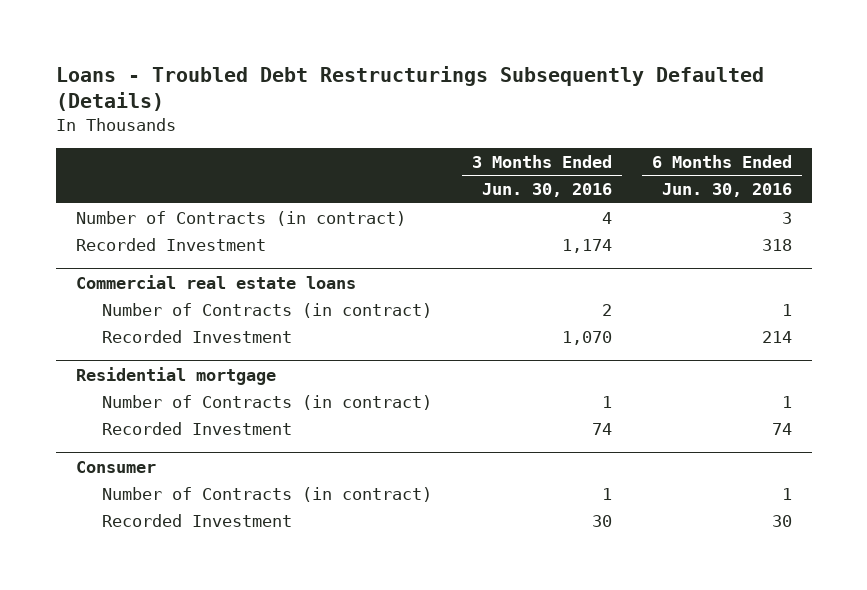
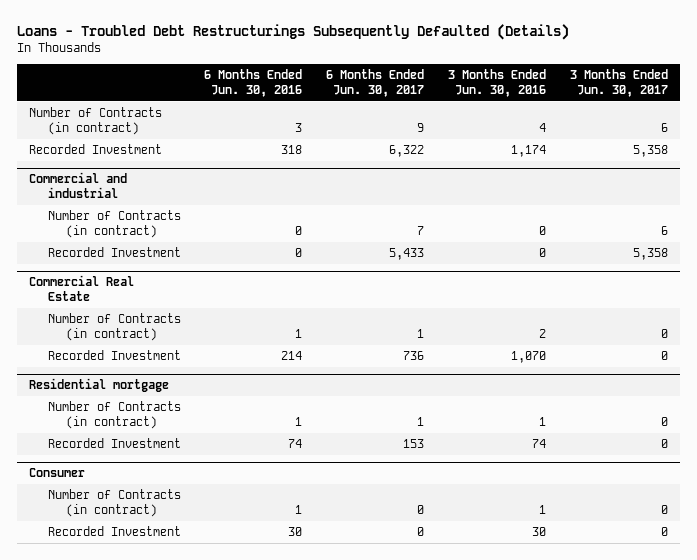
none -> [326,69,425,97] 6 Months Ended Jun. 30, 2017
none -> [569,69,668,97] 3 Months Ended Jun. 30, 2017
none -> [29,172,128,199] Commercial and industrial
none -> [47,210,181,238] Number of Contracts (in contract)
none -> [47,247,181,258] Recorded Investment
[75,274,356,289] Commercial real estate loans -> [29,275,135,302] Commercial Real Estate

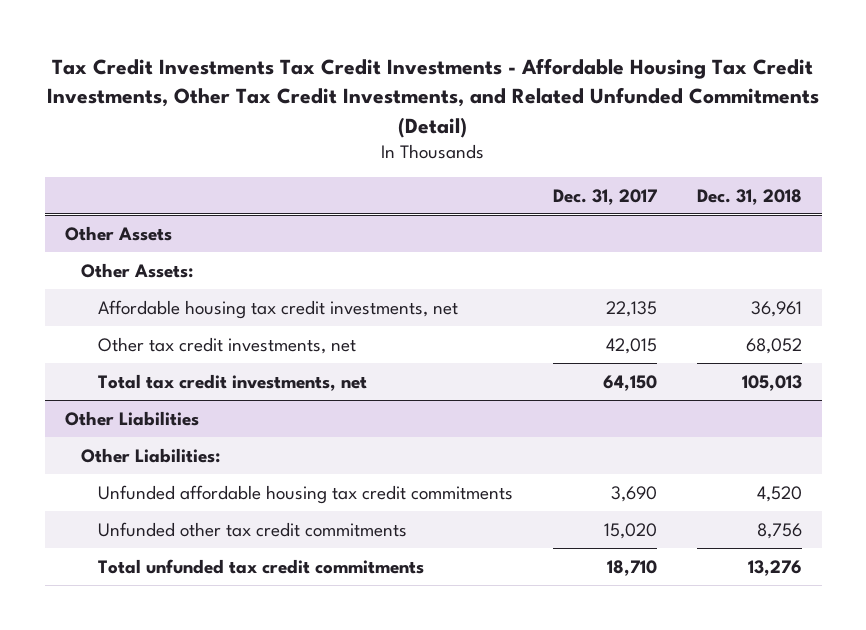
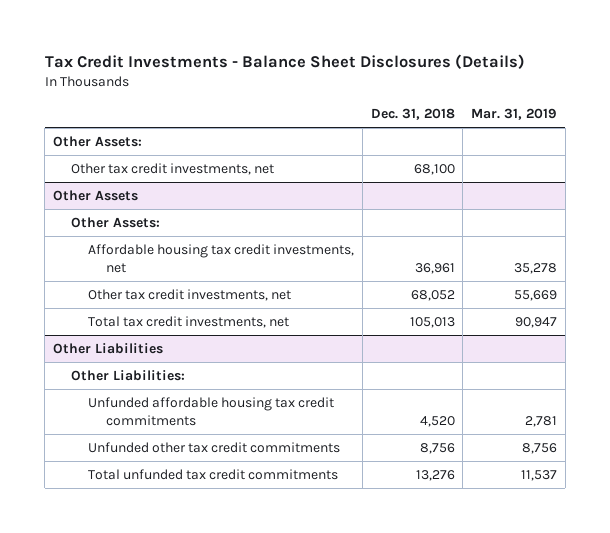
[47,58,820,138] Tax Credit Investments Tax Credit Investments - Affordable Housing Tax Credit Investments, Other Tax Credit Investments, and Related Unfunded Commitments (Detail) -> [44,54,525,70] Tax Credit Investments - Balance Sheet Disclosures (Details)
[552,188,657,205] Dec. 31, 2017 -> none
none -> [471,108,558,121] Mar. 31, 2019
none -> [53,135,143,147] Other Assets:
none -> [70,162,274,175] Other tax credit investments, net

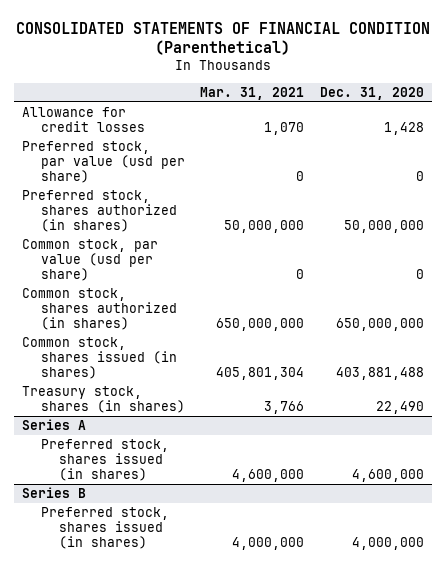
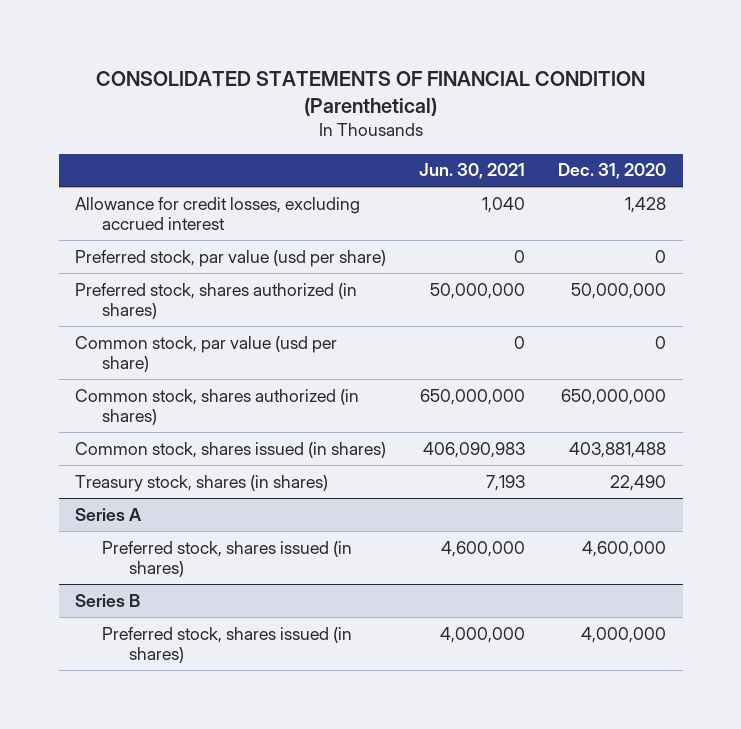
[200,87,305,101] Mar. 31, 2021 -> none
none -> [419,163,526,180] Jun. 30, 2021
[22,107,145,133] Allowance for credit losses -> [75,196,361,231] Allowance for credit losses, excluding accrued interest

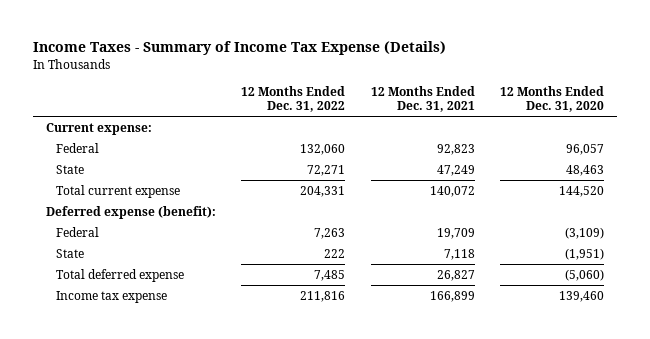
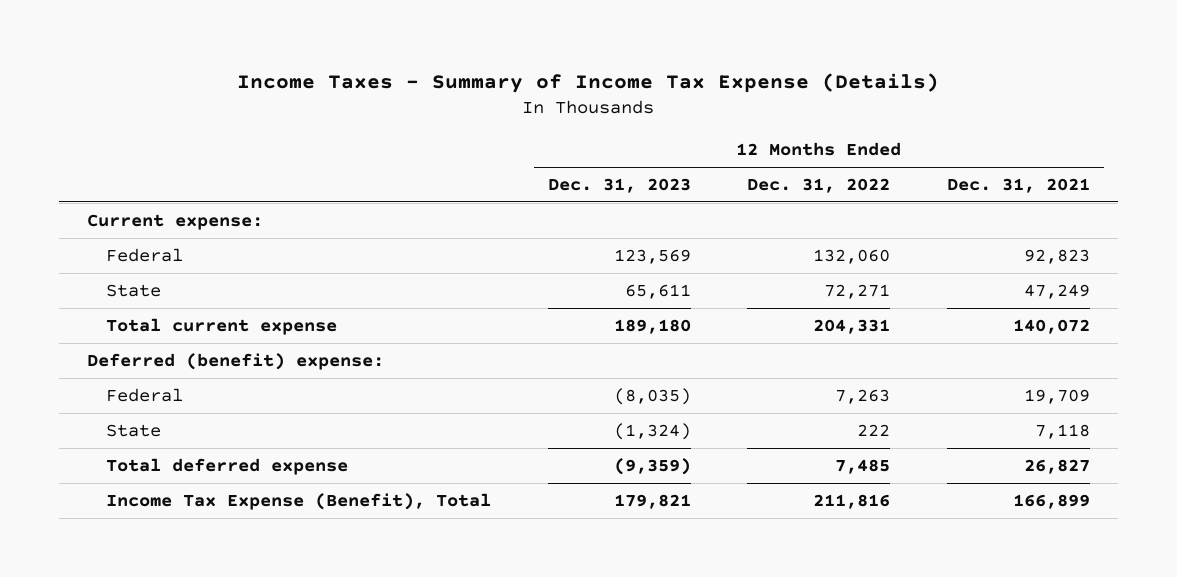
[499,86,604,113] 12 Months Ended Dec. 31, 2020 -> none
none -> [547,178,691,194] Dec. 31, 2023
[46,205,217,219] Deferred expense (benefit): -> [86,352,384,370] Deferred (benefit) expense:
[56,290,168,303] Income tax expense -> [106,492,492,510] Income Tax Expense (Benefit), Total

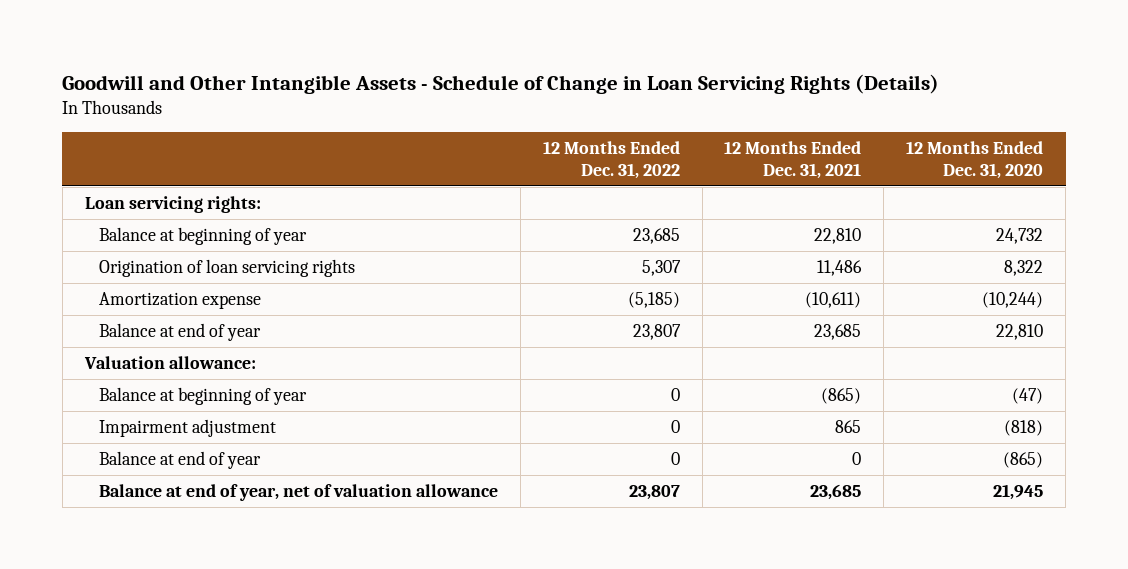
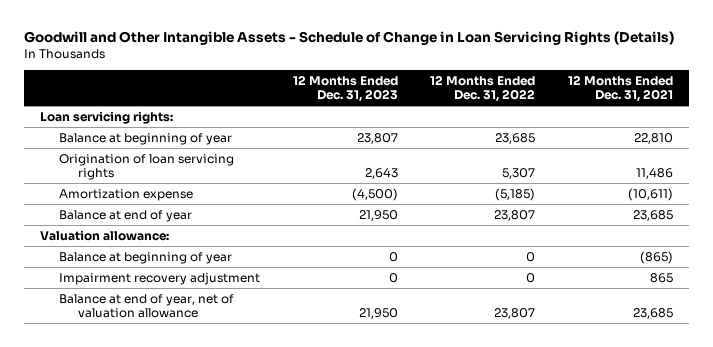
[906,141,1044,179] 12 Months Ended Dec. 31, 2020 -> none
none -> [292,74,398,102] 12 Months Ended Dec. 31, 2023
[98,450,261,469] Balance at end of year -> none
[98,418,276,437] Impairment adjustment -> [58,272,260,285] Impairment recovery adjustment

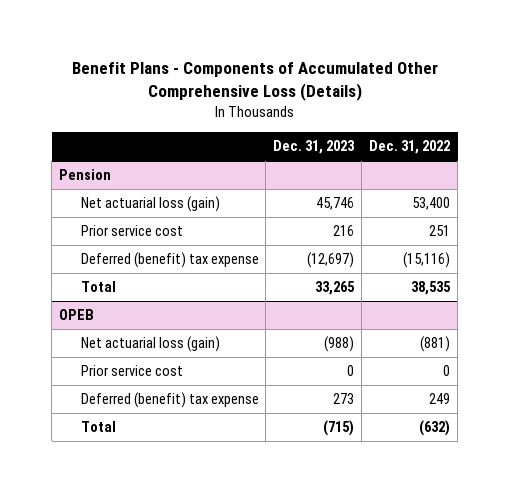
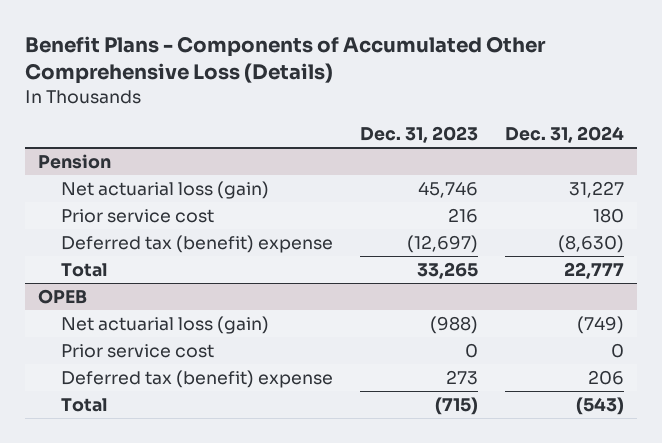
[369,140,451,155] Dec. 31, 2022 -> none
none -> [504,126,624,144] Dec. 31, 2024
[80,252,259,269] Deferred (benefit) tax expense -> [60,234,333,253] Deferred tax (benefit) expense
[80,392,259,409] Deferred (benefit) tax expense -> [60,369,333,388] Deferred tax (benefit) expense

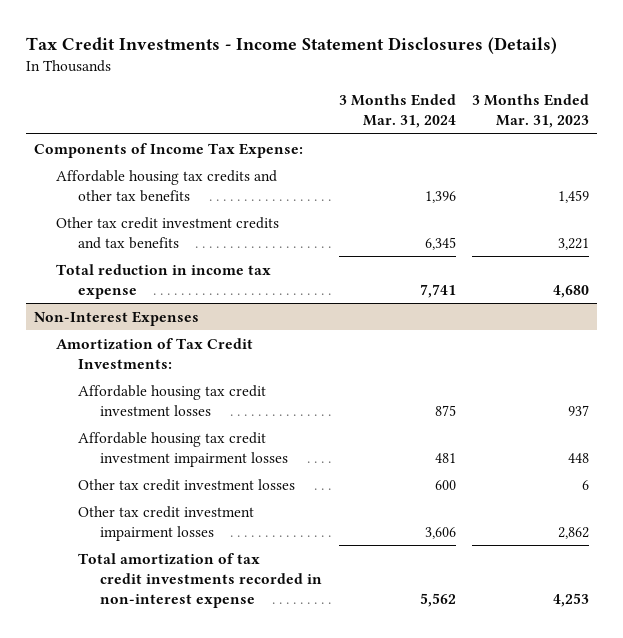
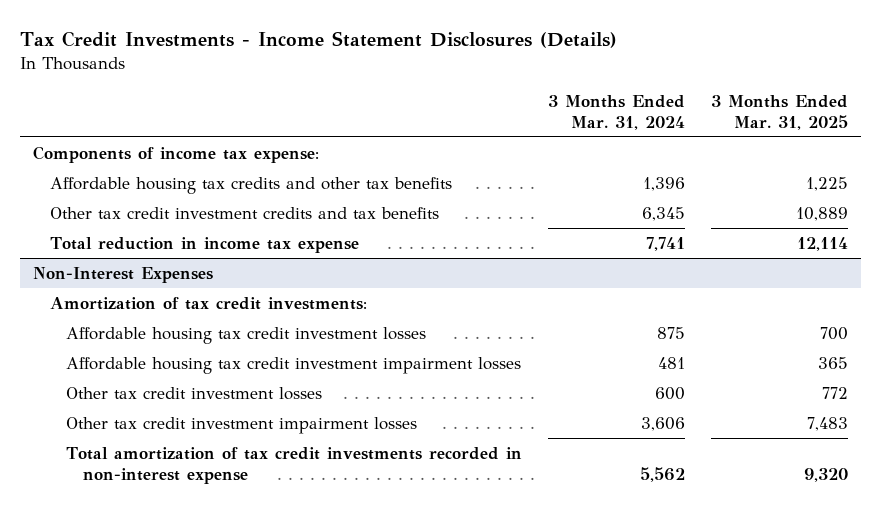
[472,94,590,128] 3 Months Ended Mar. 31, 2023 -> none
none -> [710,94,848,130] 3 Months Ended Mar. 31, 2025
[34,142,304,158] Components of Income Tax Expense: -> [32,145,319,163] Components of income tax expense:
[56,337,254,369] Amortization of Tax Credit Investments: -> [49,296,367,310] Amortization of tax credit investments:

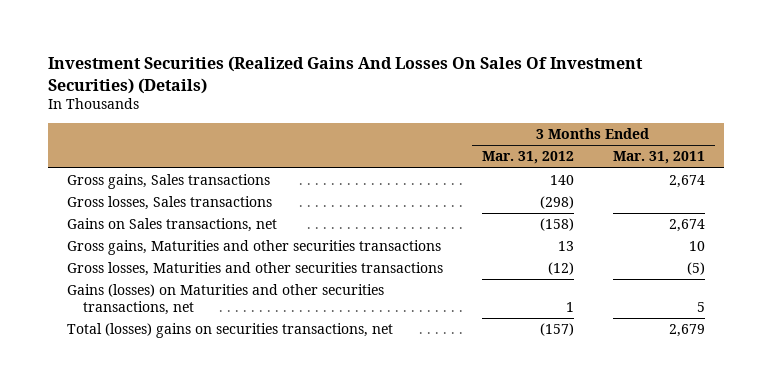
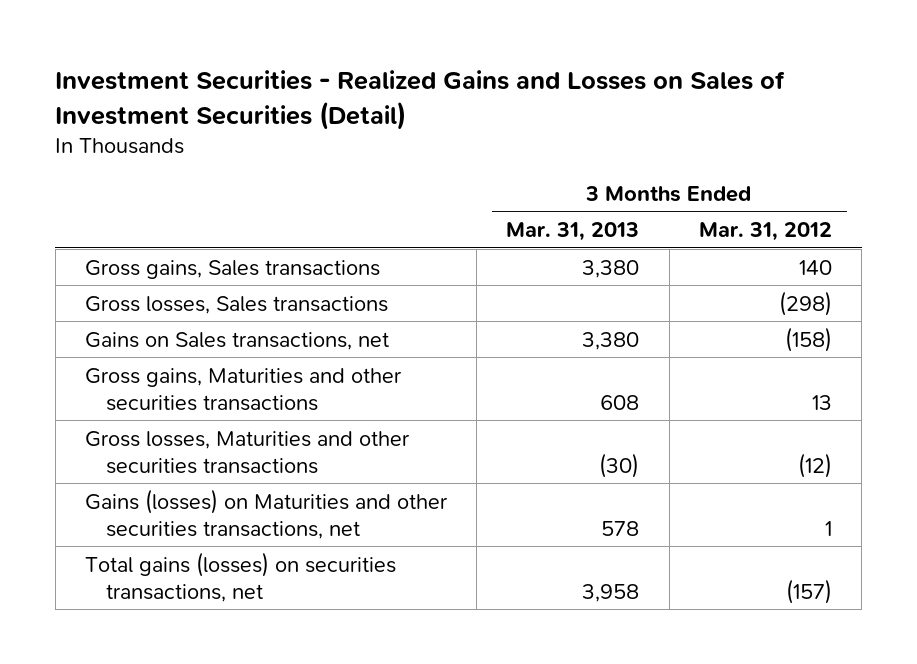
[47,56,643,94] Investment Securities (Realized Gains And Losses On Sales Of Investment Securities) (Details) -> [55,70,786,130] Investment Securities - Realized Gains and Losses on Sales of Investment Securities (Detail)
[612,151,705,165] Mar. 31, 2011 -> none
none -> [506,222,640,242] Mar. 31, 2013
[67,323,394,339] Total (losses) gains on securities transactions, net -> [84,551,396,602] Total gains (losses) on securities transactions, net

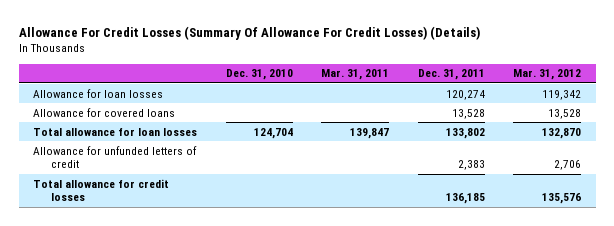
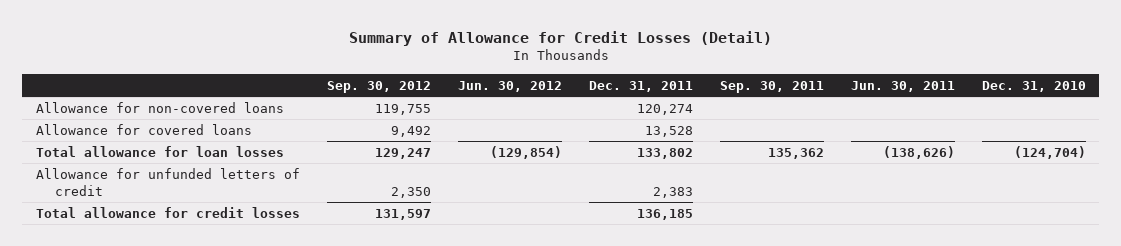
[18,25,480,40] Allowance For Credit Losses (Summary Of Allowance For Credit Losses) (Details) -> [348,30,772,46] Summary of Allowance for Credit Losses (Detail)
[321,69,390,81] Mar. 31, 2011 -> none
[513,69,582,81] Mar. 31, 2012 -> none
none -> [326,80,431,93] Sep. 30, 2012
none -> [457,80,562,92] Jun. 30, 2012
none -> [719,80,824,93] Sep. 30, 2011
none -> [850,80,955,92] Jun. 30, 2011
[32,88,163,98] Allowance for loan losses -> [35,102,284,114] Allowance for non-covered loans
[253,127,293,139] 124,704 -> [1013,146,1086,160] (124,704)

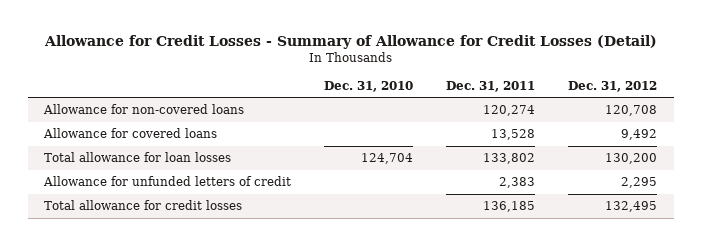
[348,30,772,46] Summary of Allowance for Credit Losses (Detail) -> [43,35,657,50] Allowance for Credit Losses - Summary of Allowance for Credit Losses (Detail)
[326,80,431,93] Sep. 30, 2012 -> none
[457,80,562,92] Jun. 30, 2012 -> none
[719,80,824,93] Sep. 30, 2011 -> none
[850,80,955,92] Jun. 30, 2011 -> none
none -> [568,80,658,92] Dec. 31, 2012
[1013,146,1086,160] (124,704) -> [361,153,414,165] 124,704

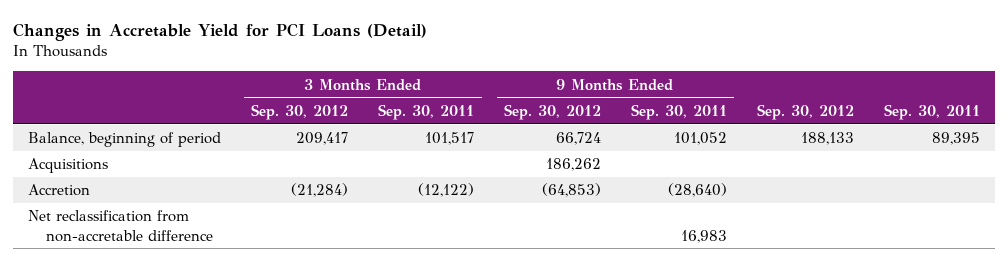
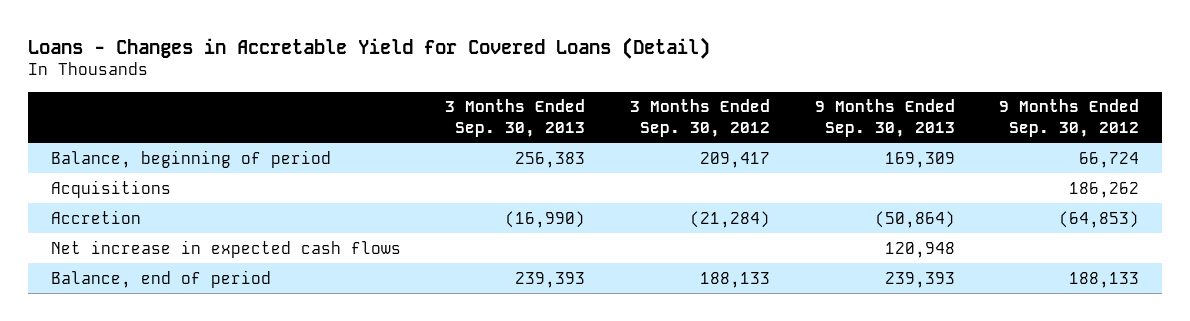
[13,23,428,42] Changes in Accretable Yield for PCI Loans (Detail) -> [28,36,711,59] Loans - Changes in Accretable Yield for Covered Loans (Detail)
[378,103,475,120] Sep. 30, 2011 -> none
[630,103,727,120] Sep. 30, 2011 -> none
[756,103,854,120] Sep. 30, 2012 -> none
[883,103,980,120] Sep. 30, 2011 -> none
none -> [445,99,586,138] 3 Months Ended Sep. 30, 2013
none -> [814,99,955,138] 9 Months Ended Sep. 30, 2013
[28,210,213,242] Net reclassification from non-accretable difference -> none
none -> [50,239,401,258] Net increase in expected cash flows
none -> [50,269,271,288] Balance, end of period

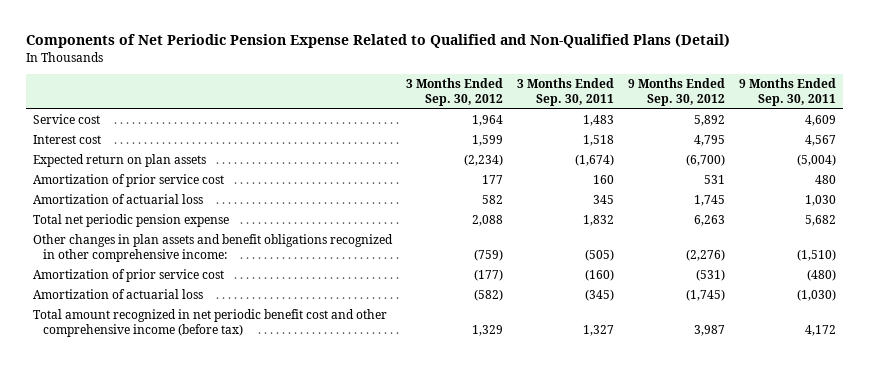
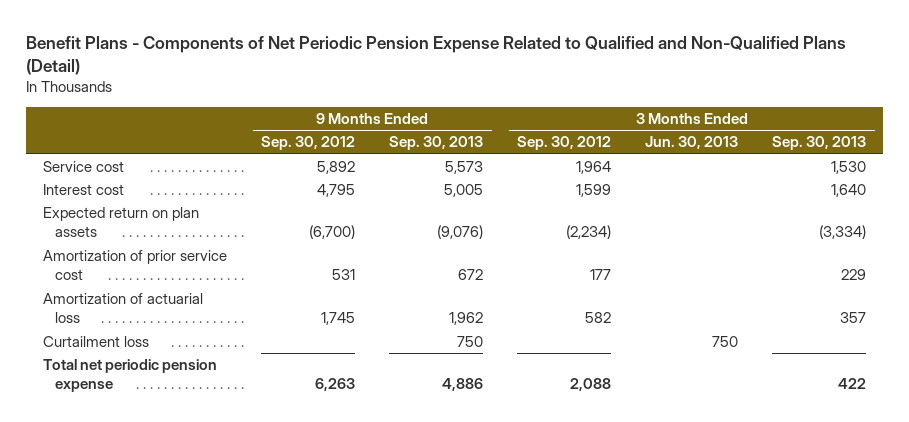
[26,34,731,49] Components of Net Periodic Pension Expense Related to Qualified and Non-Qualified Plans (Detail) -> [26,36,847,76] Benefit Plans - Components of Net Periodic Pension Expense Related to Qualified and Non-Qualified Plans (Detail)
[517,78,615,107] 3 Months Ended Sep. 30, 2011 -> none
[739,78,837,107] 9 Months Ended Sep. 30, 2011 -> none
none -> [389,136,484,151] Sep. 30, 2013
none -> [645,136,739,150] Jun. 30, 2013
none -> [772,136,867,151] Sep. 30, 2013
none -> [43,336,150,348] Curtailment loss
[33,234,394,263] Other changes in plan assets and benefit obligations recognized in other comprehensive income: -> none
[33,269,225,283] Amortization of prior service cost -> none
[33,289,204,300] Amortization of actuarial loss -> none
[33,309,388,338] Total amount recognized in net periodic benefit cost and other comprehensive income (before tax) -> none

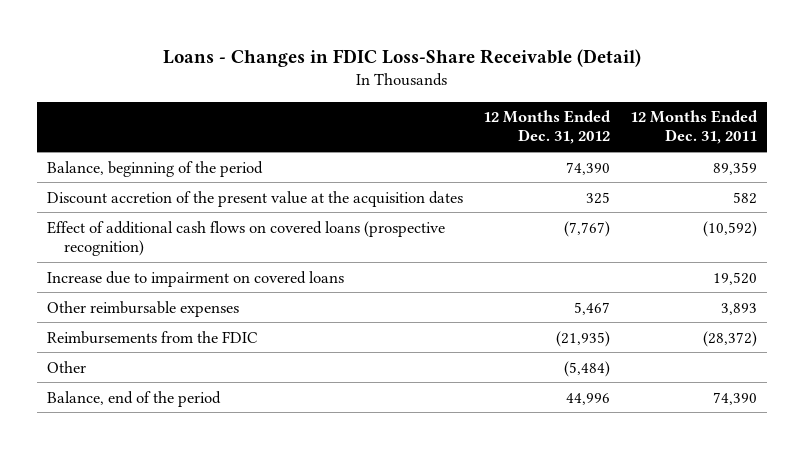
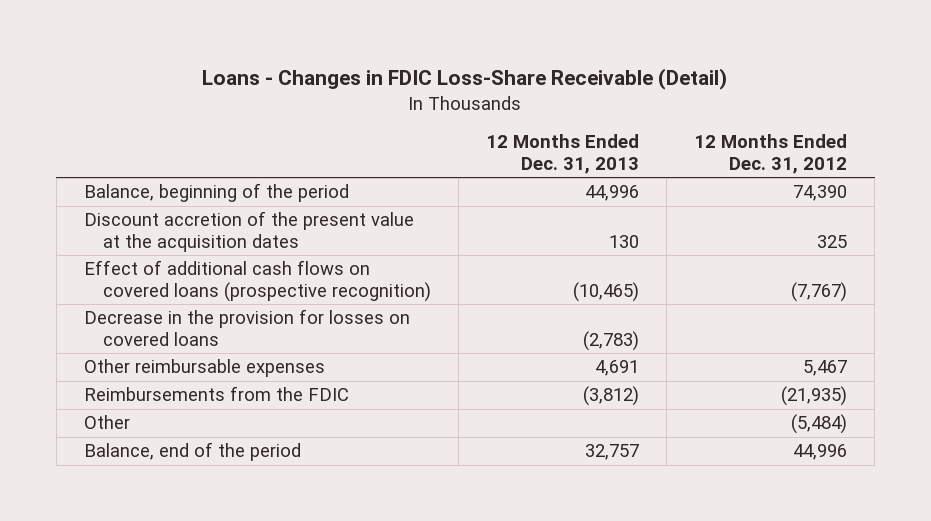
[630,110,759,145] 12 Months Ended Dec. 31, 2011 -> none
none -> [486,134,640,175] 12 Months Ended Dec. 31, 2013
[46,270,344,287] Increase due to impairment on covered loans -> [83,309,410,347] Decrease in the provision for losses on covered loans

